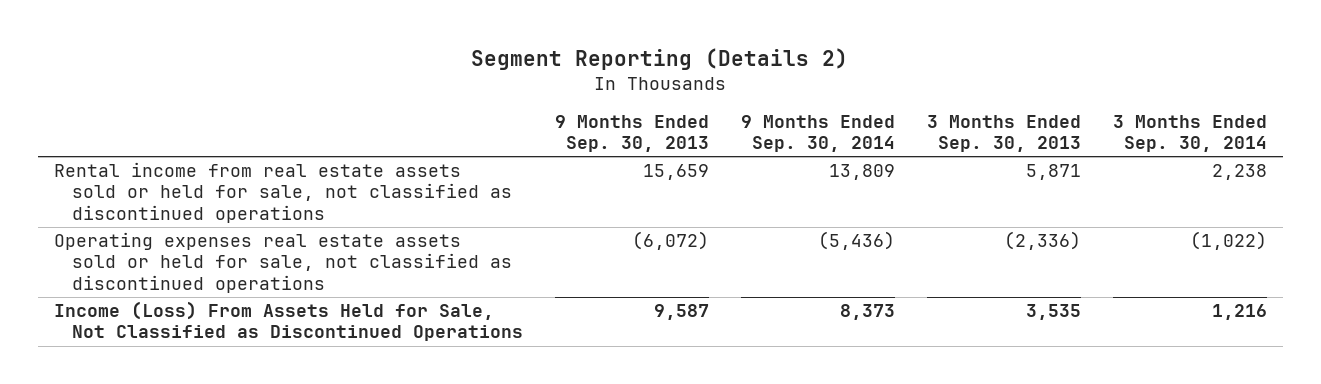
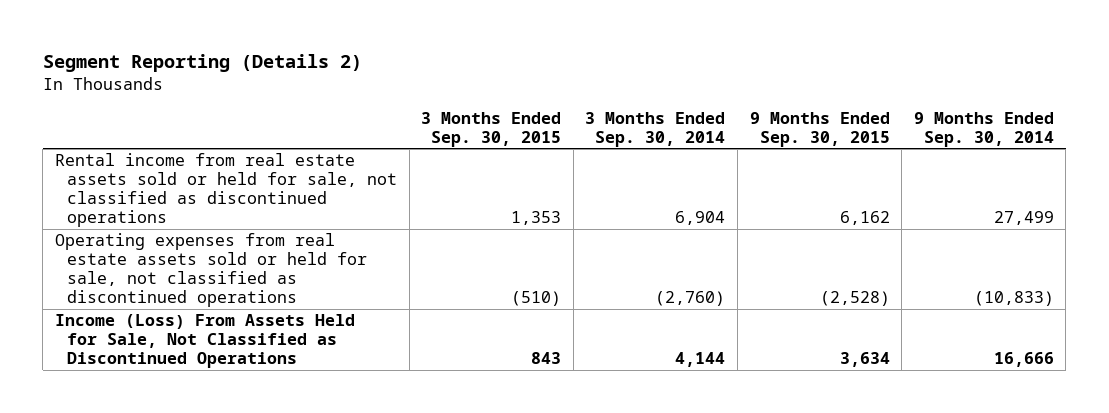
[554,114,709,152] 9 Months Ended Sep. 30, 2013 -> none
[926,114,1081,152] 3 Months Ended Sep. 30, 2013 -> none
none -> [421,111,562,147] 3 Months Ended Sep. 30, 2015
none -> [749,111,890,147] 9 Months Ended Sep. 30, 2015
[828,164,895,181] 13,809 -> [993,211,1054,226] 27,499
[1211,164,1267,181] 2,238 -> [675,211,726,226] 6,904
[54,232,513,293] Operating expenses real estate assets sold or held for sale, not classified as discontinued operations -> [54,233,368,308] Operating expenses from real estate assets sold or held for sale, not classified as discontinued operations
[817,231,895,251] (5,436) -> [973,291,1054,307] (10,833)
[1189,231,1267,251] (1,022) -> [655,291,726,307] (2,760)
[839,304,895,321] 8,373 -> [993,352,1054,368] 16,666
[1211,304,1267,321] 1,216 -> [675,352,726,368] 4,144

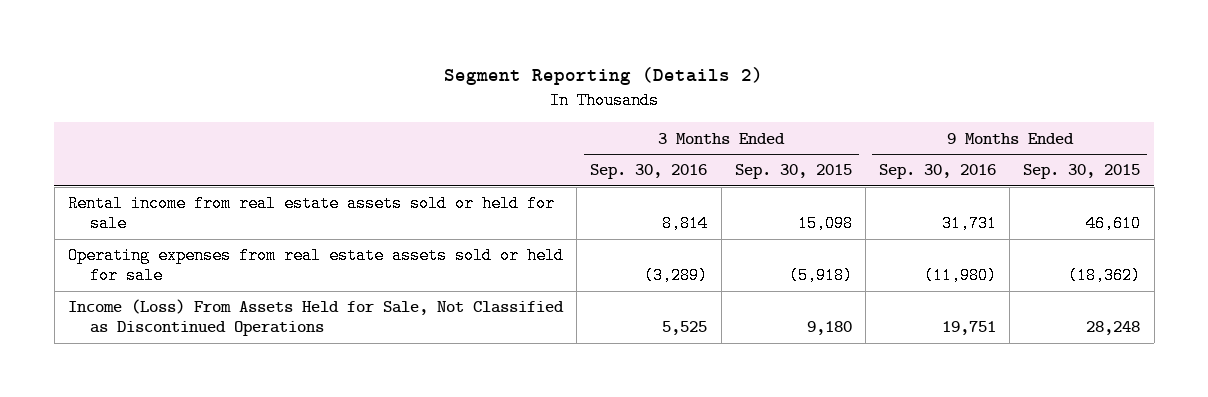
[585,111,726,147] 3 Months Ended Sep. 30, 2014 -> none
[913,111,1054,147] 9 Months Ended Sep. 30, 2014 -> none
none -> [590,164,708,180] Sep. 30, 2016
none -> [879,164,997,180] Sep. 30, 2016
[54,153,398,228] Rental income from real estate assets sold or held for sale, not classified as discontinued operations -> [67,195,555,233] Rental income from real estate assets sold or held for sale
[511,211,562,226] 1,353 -> [797,215,853,233] 15,098
[839,211,890,226] 6,162 -> [1086,215,1142,233] 46,610
[54,233,368,308] Operating expenses from real estate assets sold or held for sale, not classified as discontinued operations -> [67,247,564,285] Operating expenses from real estate assets sold or held for sale
[511,291,562,307] (510) -> [788,267,853,285] (5,918)
[819,291,890,307] (2,528) -> [1068,267,1142,285] (18,362)
[531,352,562,365] 843 -> [806,321,852,336] 9,180
[839,352,890,368] 3,634 -> [1086,321,1141,336] 28,248

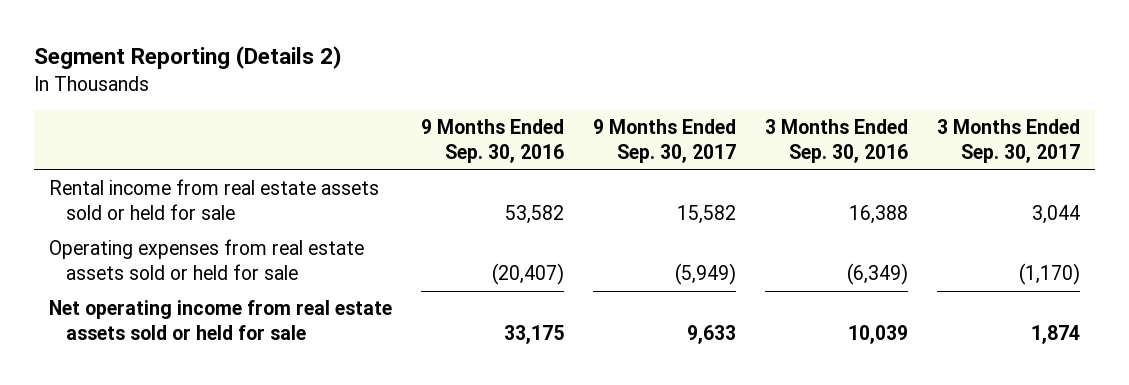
[734,164,852,180] Sep. 30, 2015 -> none
[1023,164,1141,180] Sep. 30, 2015 -> none
none -> [592,119,736,164] 9 Months Ended Sep. 30, 2017
none -> [937,119,1081,164] 3 Months Ended Sep. 30, 2017
[662,215,709,233] 8,814 -> [848,205,908,225] 16,388
[942,215,998,233] 31,731 -> [504,205,564,225] 53,582
[644,267,709,285] (3,289) -> [846,263,908,286] (6,349)
[924,267,998,285] (11,980) -> [491,263,564,286] (20,407)
[67,299,564,337] Income (Loss) From Assets Held for Sale, Not Classified as Discontinued Operations -> [48,300,392,341] Net operating income from real estate assets sold or held for sale
[662,321,708,336] 5,525 -> [847,325,908,345] 10,039
[942,321,997,336] 19,751 -> [503,325,564,345] 33,175

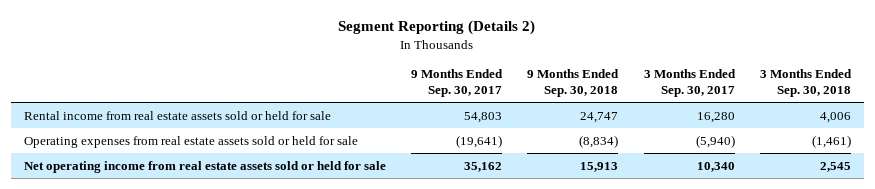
[420,119,564,164] 9 Months Ended Sep. 30, 2016 -> none
[764,119,908,164] 3 Months Ended Sep. 30, 2016 -> none
none -> [527,69,620,98] 9 Months Ended Sep. 30, 2018
none -> [760,69,853,98] 3 Months Ended Sep. 30, 2018
[676,205,736,225] 15,582 -> [464,111,503,123] 54,803
[1032,205,1081,225] 3,044 -> [696,111,735,123] 16,280
[674,263,736,286] (5,949) -> [456,134,503,148] (19,641)
[1019,263,1081,286] (1,170) -> [695,134,735,148] (5,940)
[686,325,736,345] 9,633 -> [464,161,503,172] 35,162
[1031,325,1081,345] 1,874 -> [696,161,735,172] 10,340

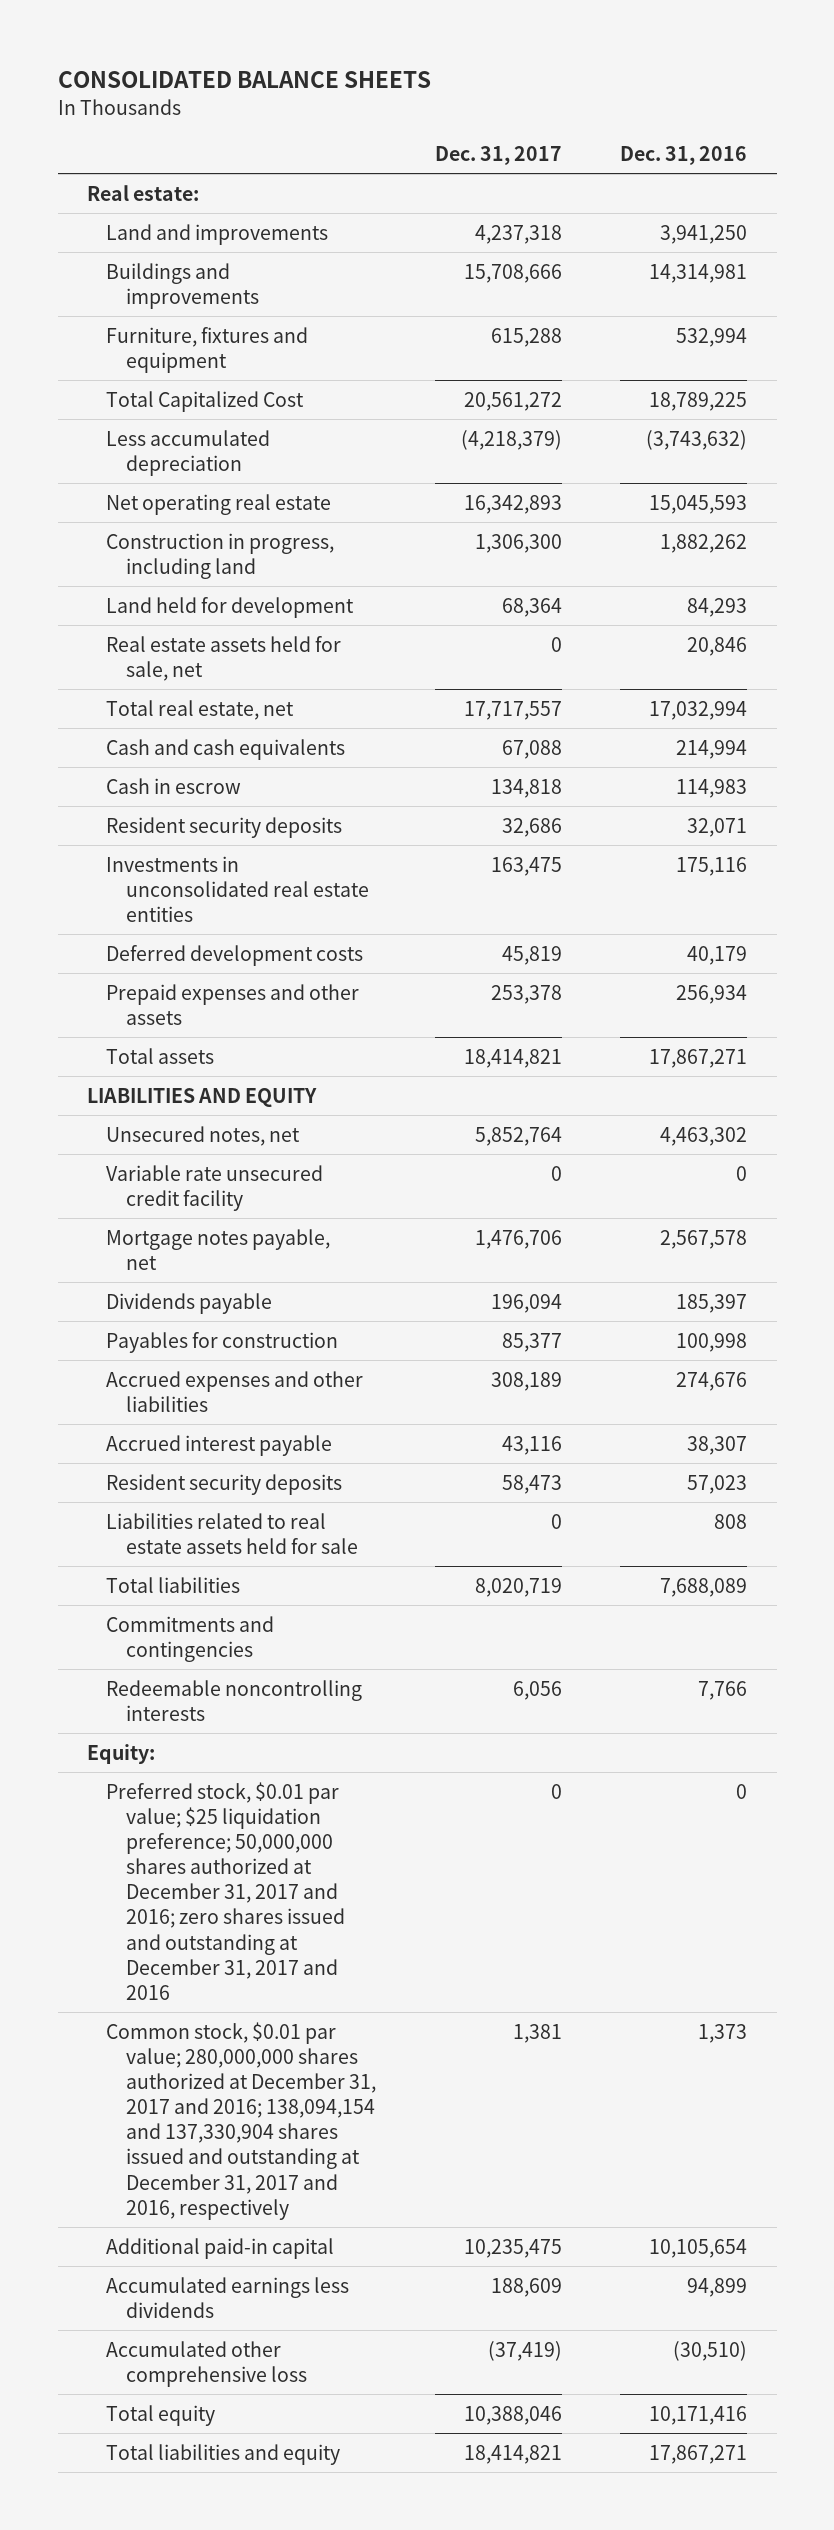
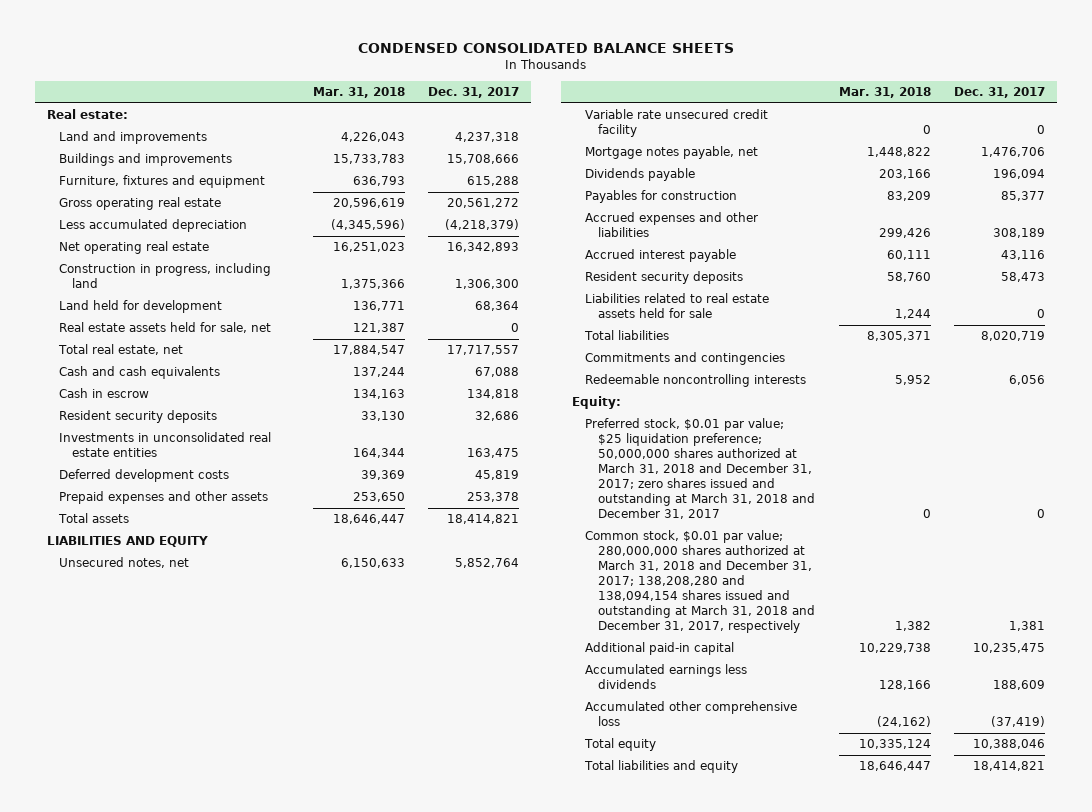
[57,71,431,89] CONSOLIDATED BALANCE SHEETS -> [357,43,734,54] CONDENSED CONSOLIDATED BALANCE SHEETS
[620,145,748,165] Dec. 31, 2016 -> none
none -> [312,87,405,99] Mar. 31, 2018
[106,390,305,412] Total Capitalized Cost -> [59,197,222,211] Gross operating real estate
[106,1781,345,2000] Preferred stock, $0.01 par value; $25 liquidation preference; 50,000,000 shares authorized at December 31, 2017 and 2016; zero shares issued and outstanding at December 31, 2017 and 2016 -> [585,418,815,520] Preferred stock, $0.01 par value; $25 liquidation preference; 50,000,000 shares authorized at March 31, 2018 and December 31, 2017; zero shares issued and outstanding at March 31, 2018 and December 31, 2017
[106,2021,376,2220] Common stock, $0.01 par value; 280,000,000 shares authorized at December 31, 2017 and 2016; 138,094,154 and 137,330,904 shares issued and outstanding at December 31, 2017 and 2016, respectively -> [585,530,815,634] Common stock, $0.01 par value; 280,000,000 shares authorized at March 31, 2018 and December 31, 2017; 138,208,280 and 138,094,154 shares issued and outstanding at March 31, 2018 and December 31, 2017, respectively

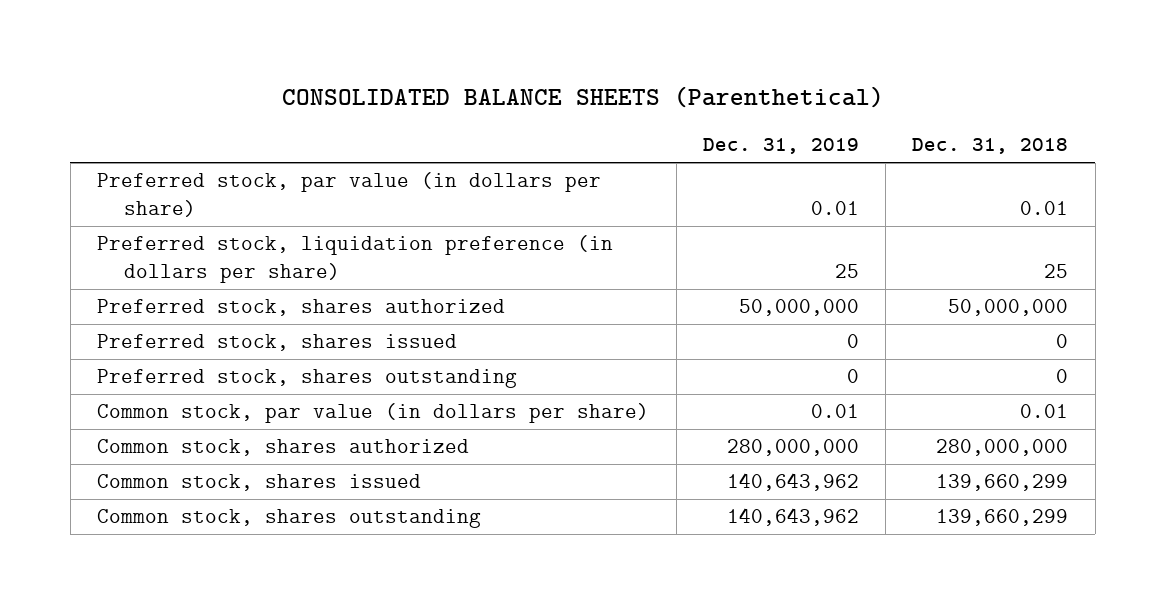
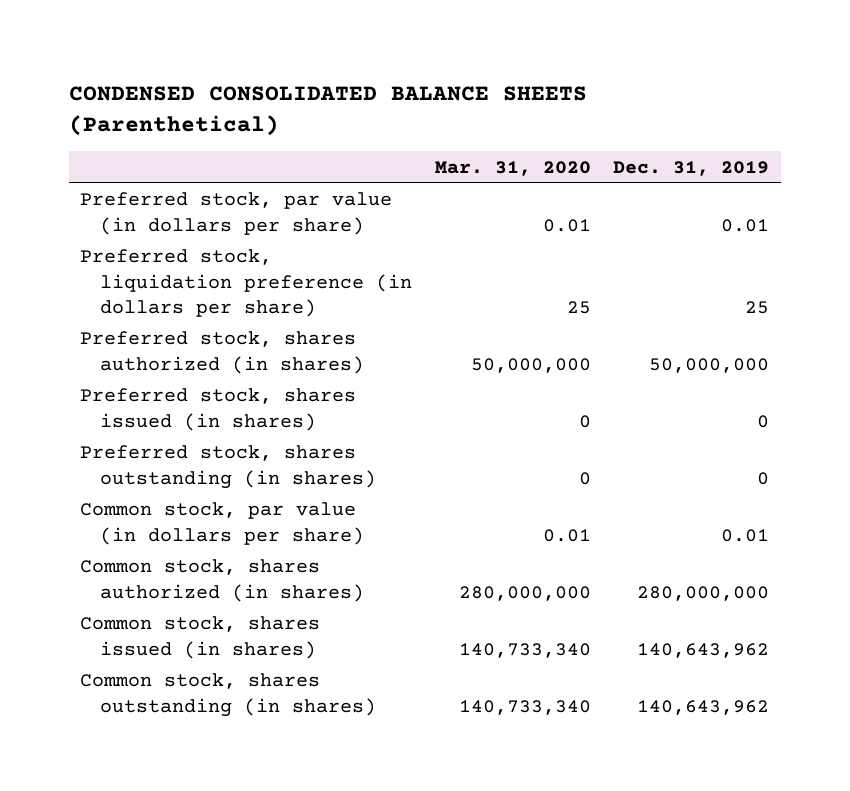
[281,85,884,108] CONSOLIDATED BALANCE SHEETS (Parenthetical) -> [69,86,588,137] CONDENSED CONSOLIDATED BALANCE SHEETS (Parenthetical)
[912,138,1069,155] Dec. 31, 2018 -> none
none -> [434,160,591,176] Mar. 31, 2020
[97,299,506,317] Preferred stock, shares authorized -> [80,331,365,374] Preferred stock, shares authorized (in shares)
[97,334,458,352] Preferred stock, shares issued -> [80,388,357,431] Preferred stock, shares issued (in shares)
[97,369,518,389] Preferred stock, shares outstanding -> [80,445,377,489] Preferred stock, shares outstanding (in shares)
[97,439,470,457] Common stock, shares authorized -> [80,559,365,602] Common stock, shares authorized (in shares)
[97,474,422,492] Common stock, shares issued -> [80,616,321,659] Common stock, shares issued (in shares)
[97,509,482,529] Common stock, shares outstanding -> [80,673,377,717] Common stock, shares outstanding (in shares)

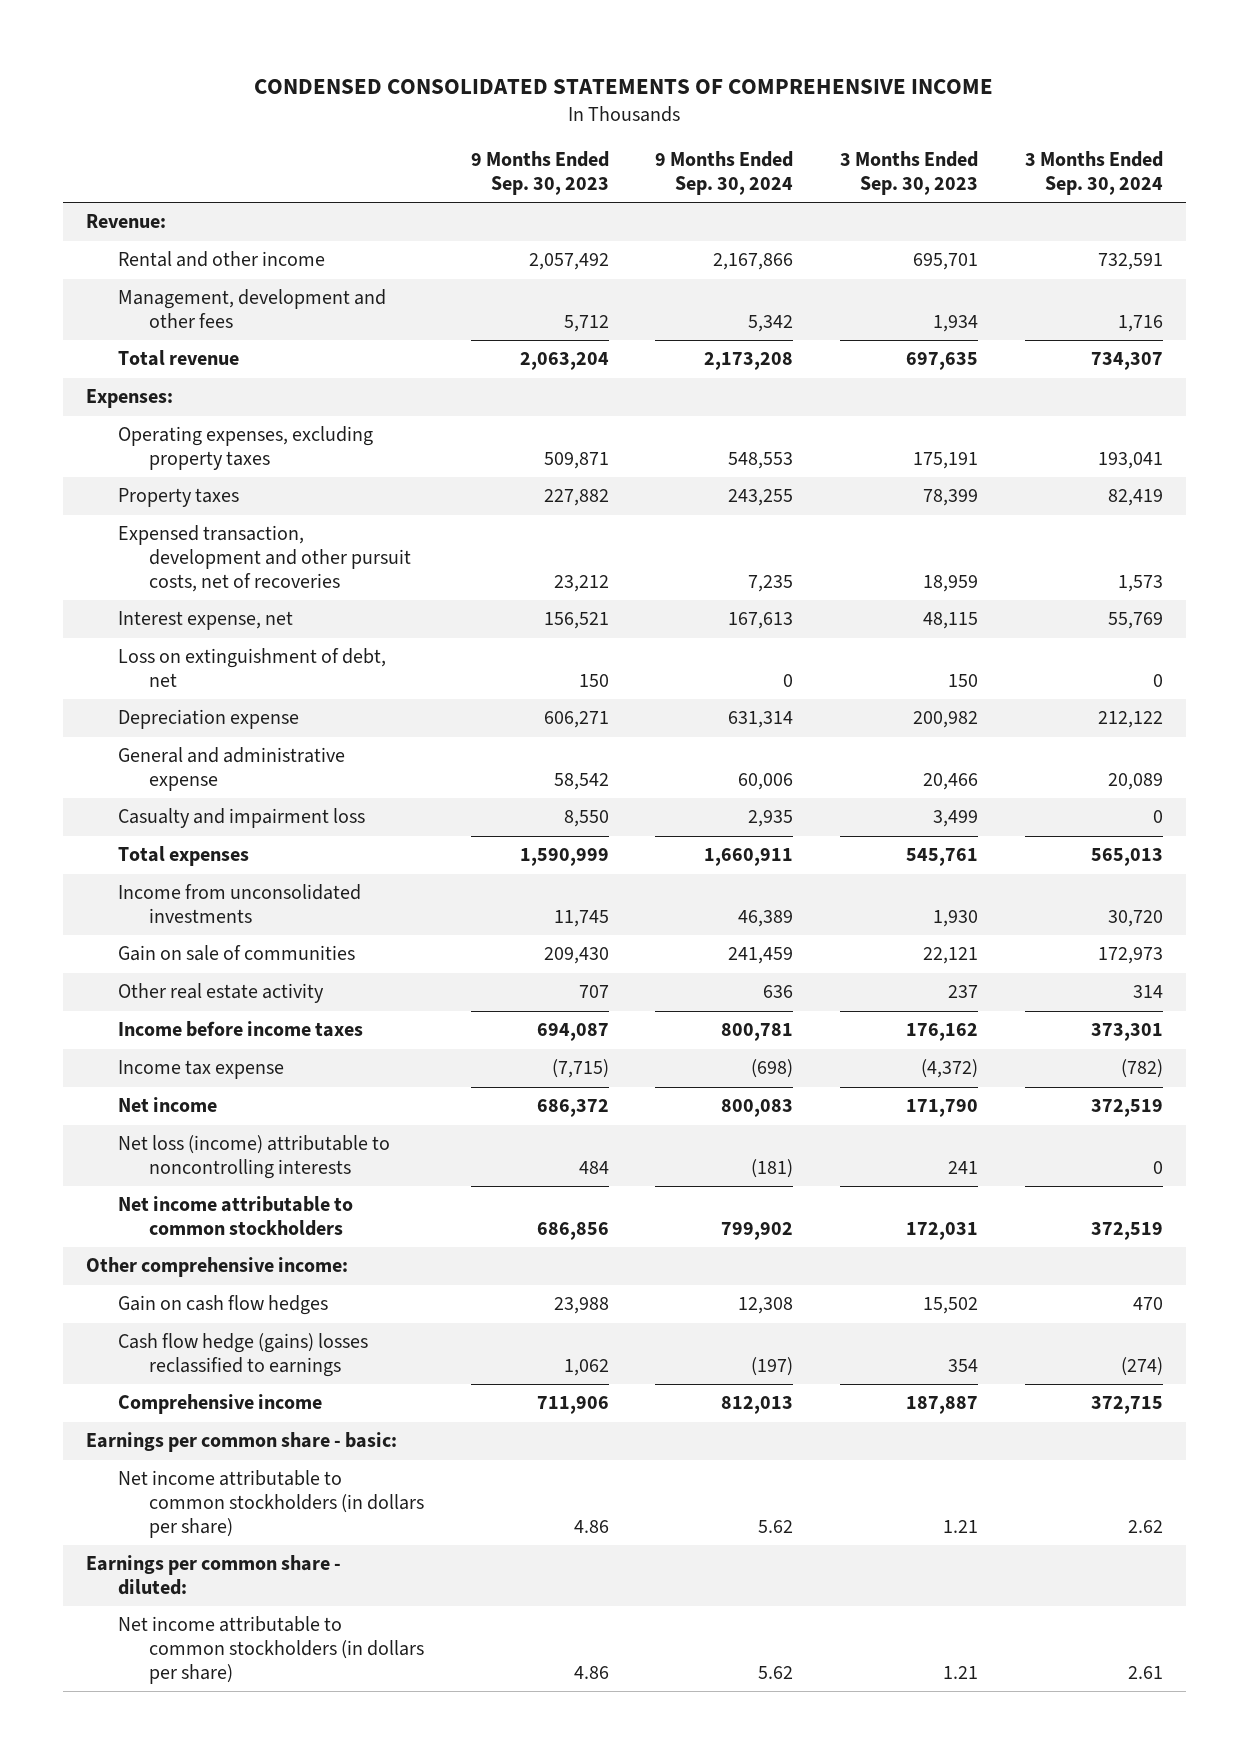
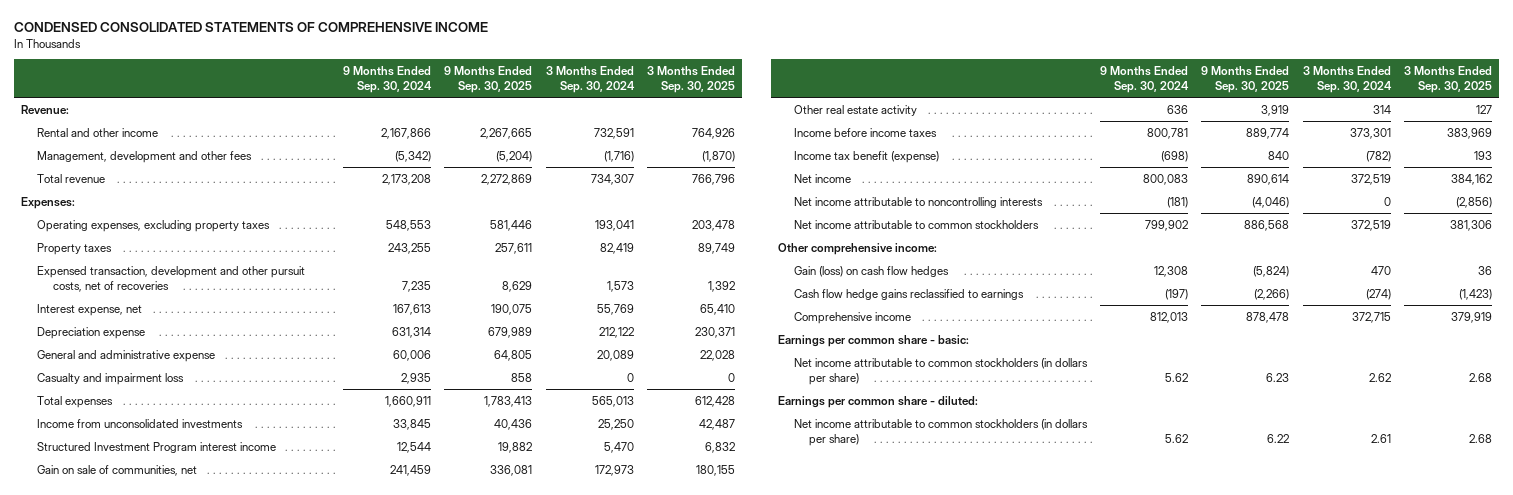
[470,151,609,196] 9 Months Ended Sep. 30, 2023 -> none
[840,151,979,196] 3 Months Ended Sep. 30, 2023 -> none
none -> [444,66,533,93] 9 Months Ended Sep. 30, 2025
none -> [647,66,736,93] 3 Months Ended Sep. 30, 2025
[748,315,794,333] 5,342 -> [395,150,432,162] (5,342)
[1117,315,1163,333] 1,716 -> [603,150,634,162] (1,716)
[117,648,386,688] Loss on extinguishment of debt, net -> none
[738,910,794,928] 46,389 -> [393,418,432,430] 33,845
[1107,910,1163,928] 30,720 -> [597,418,634,430] 25,250
none -> [36,441,276,453] Structured Investment Program interest income
[117,945,355,962] Gain on sale of communities -> [36,464,197,476] Gain on sale of communities, net
[117,1060,284,1080] Income tax expense -> [793,150,939,163] Income tax benefit (expense)
[117,1135,390,1180] Net loss (income) attributable to noncontrolling interests -> [793,196,1043,208] Net income attributable to noncontrolling interests
[117,1295,328,1316] Gain on cash flow hedges -> [793,265,949,277] Gain (loss) on cash flow hedges
[117,1333,368,1378] Cash flow hedge (gains) losses reclassified to earnings -> [793,288,1024,300] Cash flow hedge gains reclassified to earnings

